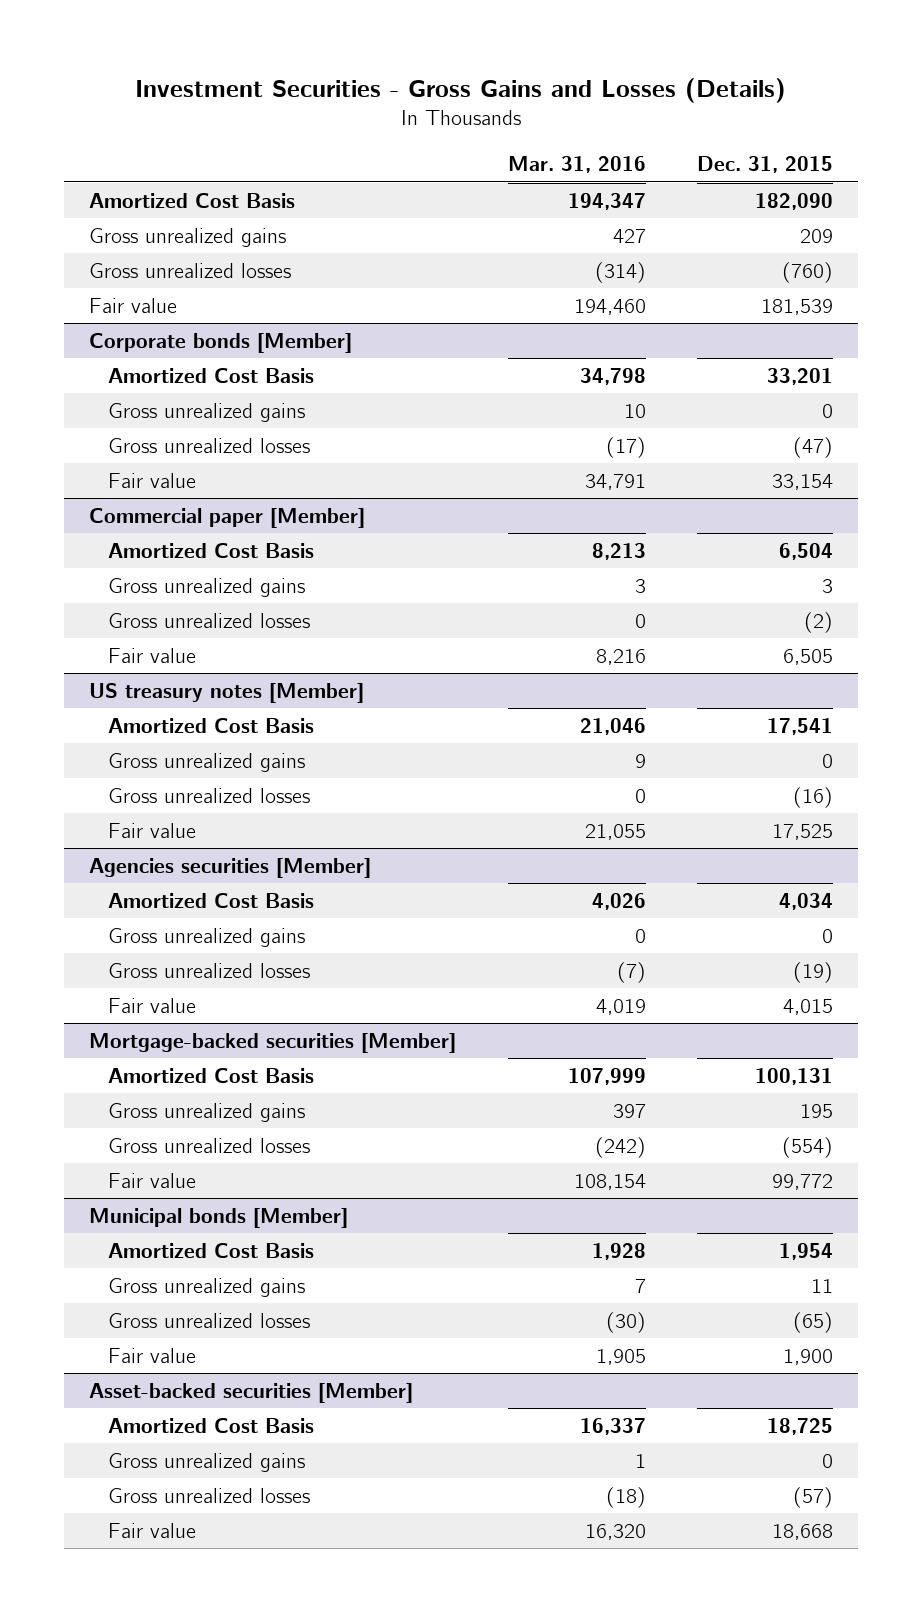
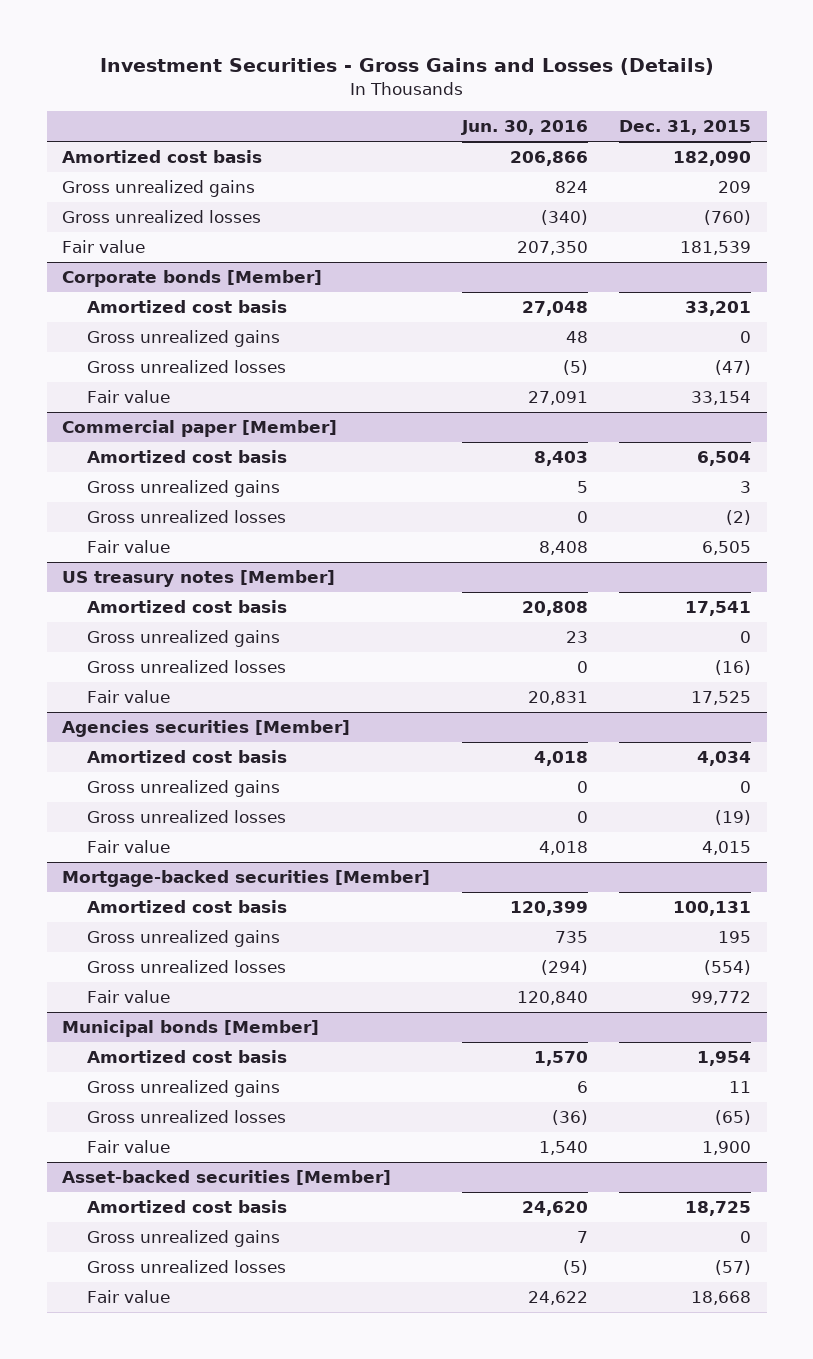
[507,156,646,174] Mar. 31, 2016 -> none
none -> [460,120,588,136] Jun. 30, 2016
[89,192,296,208] Amortized Cost Basis -> [62,150,263,164] Amortized cost basis
[107,367,314,383] Amortized Cost Basis -> [87,300,288,314] Amortized cost basis
[107,542,314,558] Amortized Cost Basis -> [87,450,288,464] Amortized cost basis
[107,717,314,733] Amortized Cost Basis -> [87,600,288,614] Amortized cost basis
[107,892,314,908] Amortized Cost Basis -> [87,750,288,764] Amortized cost basis
[107,1067,314,1083] Amortized Cost Basis -> [87,900,288,914] Amortized cost basis
[107,1242,314,1258] Amortized Cost Basis -> [87,1050,288,1064] Amortized cost basis
[107,1417,314,1433] Amortized Cost Basis -> [87,1200,288,1214] Amortized cost basis

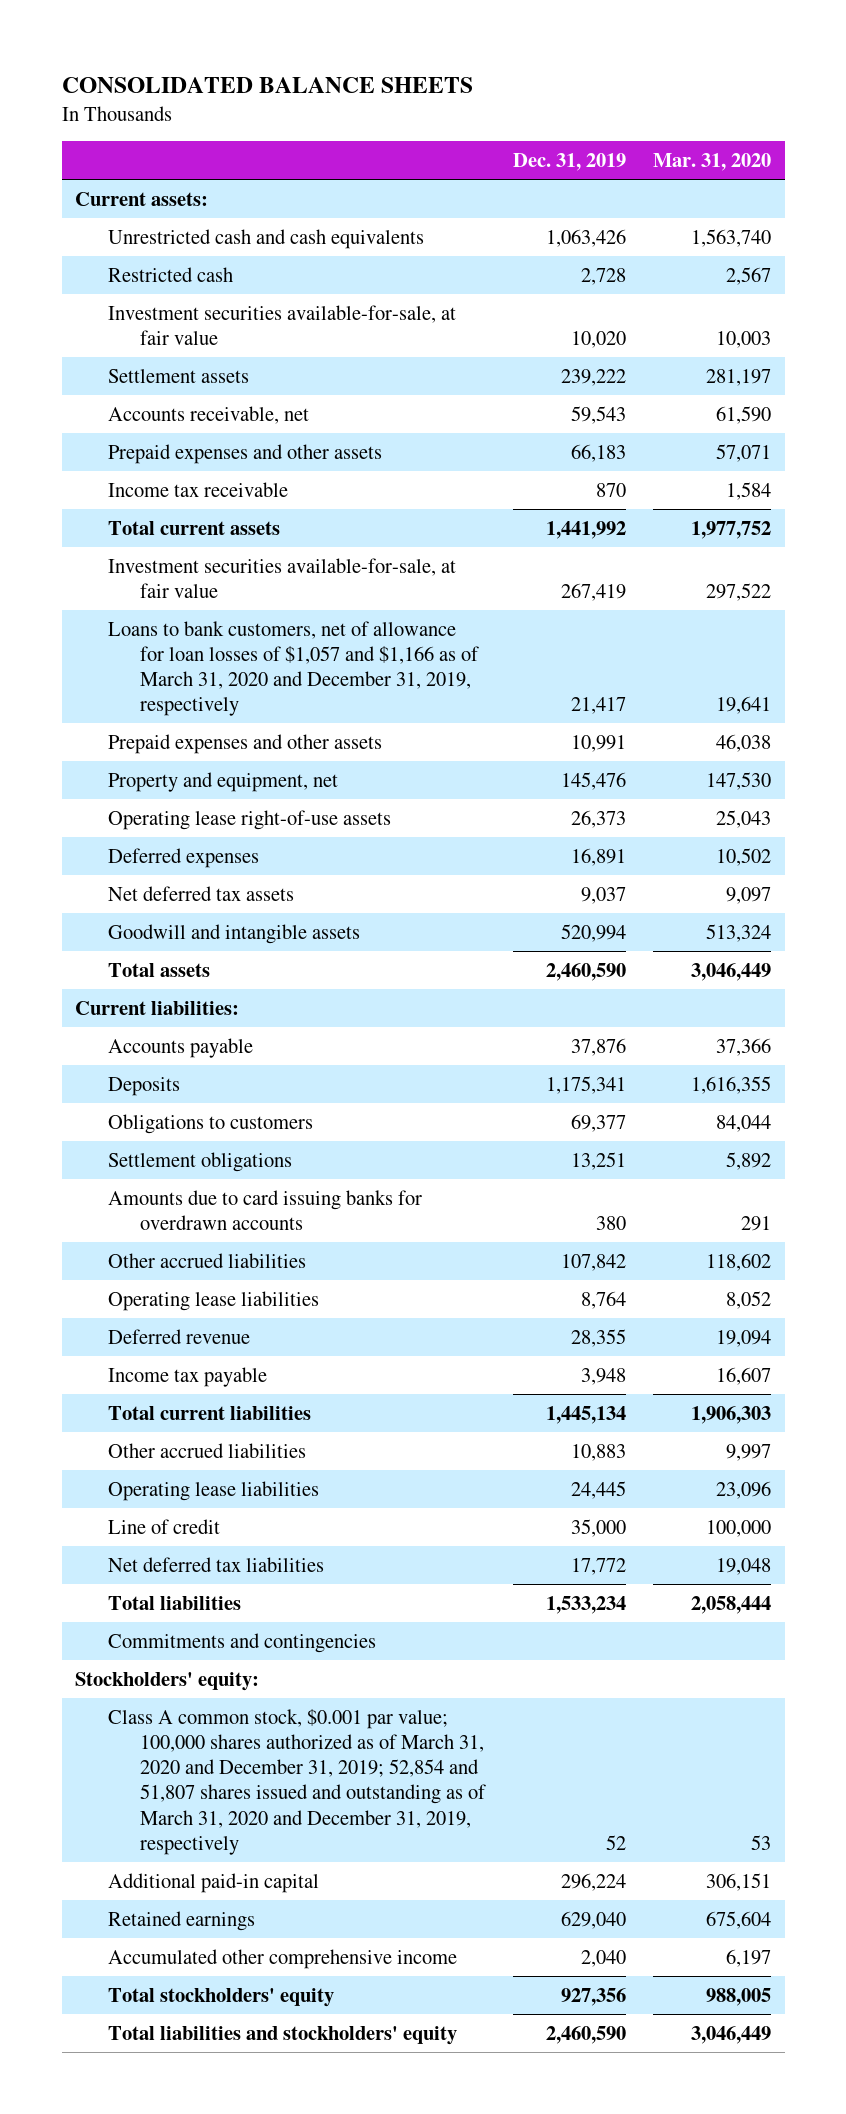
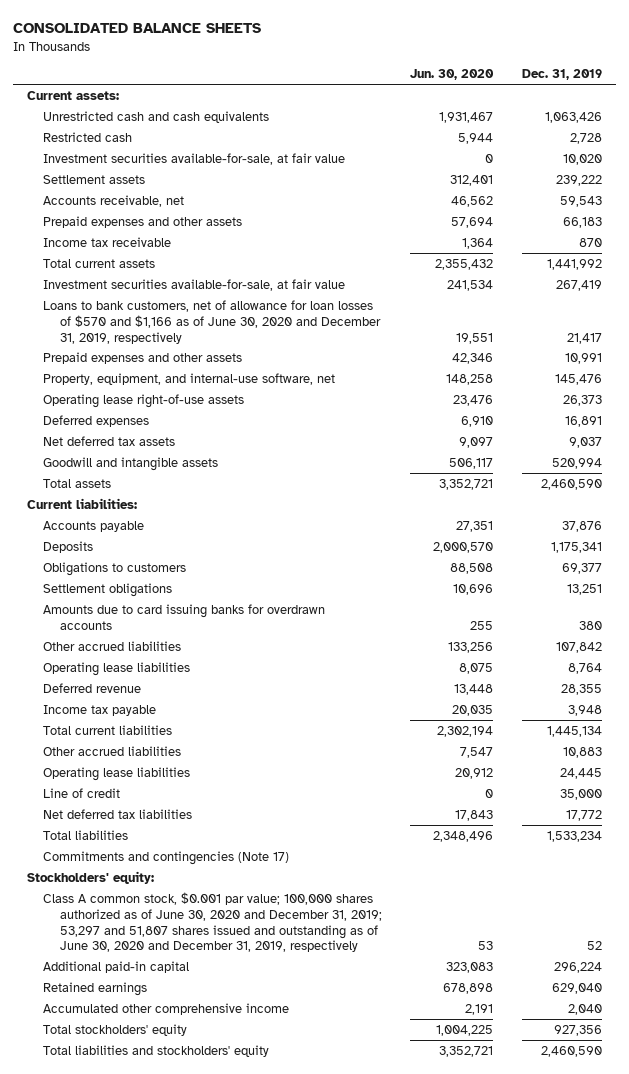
[653,152,772,171] Mar. 31, 2020 -> none
none -> [410,69,495,81] Jun. 30, 2020
[107,620,480,717] Loans to bank customers, net of allowance for loan losses of $1,057 and $1,166 as of March 31, 2020 and December 31, 2019, respectively -> [43,299,381,344] Loans to bank customers, net of allowance for loan losses of $570 and $1,166 as of June 30, 2020 and December 31, 2019, respectively
[107,771,338,792] Property and equipment, net -> [43,372,336,385] Property, equipment, and internal-use software, net
[107,1632,376,1653] Commitments and contingencies -> [43,850,290,865] Commitments and contingencies (Note 17)
[107,1708,487,1855] Class A common stock, $0.001 par value; 100,000 shares authorized as of March 31, 2020 and December 31, 2019; 52,854 and 51,807 shares issued and outstanding as of March 31, 2020 and December 31, 2019, respectively -> [43,891,382,953] Class A common stock, $0.001 par value; 100,000 shares authorized as of June 30, 2020 and December 31, 2019; 53,297 and 51,807 shares issued and outstanding as of June 30, 2020 and December 31, 2019, respectively

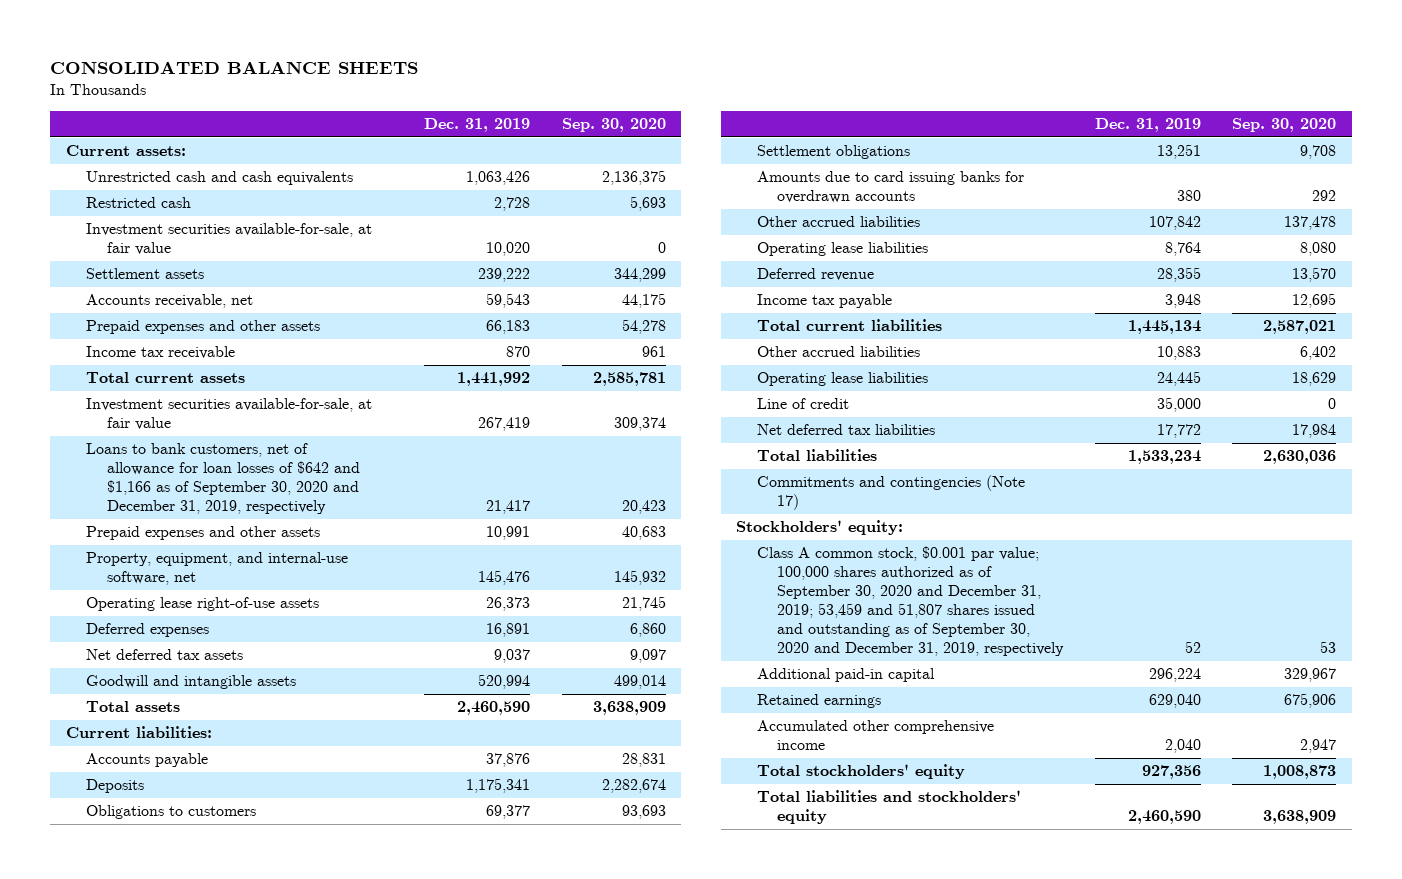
[410,69,495,81] Jun. 30, 2020 -> none
none -> [561,118,666,133] Sep. 30, 2020
[43,299,381,344] Loans to bank customers, net of allowance for loan losses of $570 and $1,166 as of June 30, 2020 and December 31, 2019, respectively -> [86,443,360,515] Loans to bank customers, net of allowance for loan losses of $642 and $1,166 as of September 30, 2020 and December 31, 2019, respectively
[43,891,382,953] Class A common stock, $0.001 par value; 100,000 shares authorized as of June 30, 2020 and December 31, 2019; 53,297 and 51,807 shares issued and outstanding as of June 30, 2020 and December 31, 2019, respectively -> [756,546,1065,656] Class A common stock, $0.001 par value; 100,000 shares authorized as of September 30, 2020 and December 31, 2019; 53,459 and 51,807 shares issued and outstanding as of September 30, 2020 and December 31, 2019, respectively

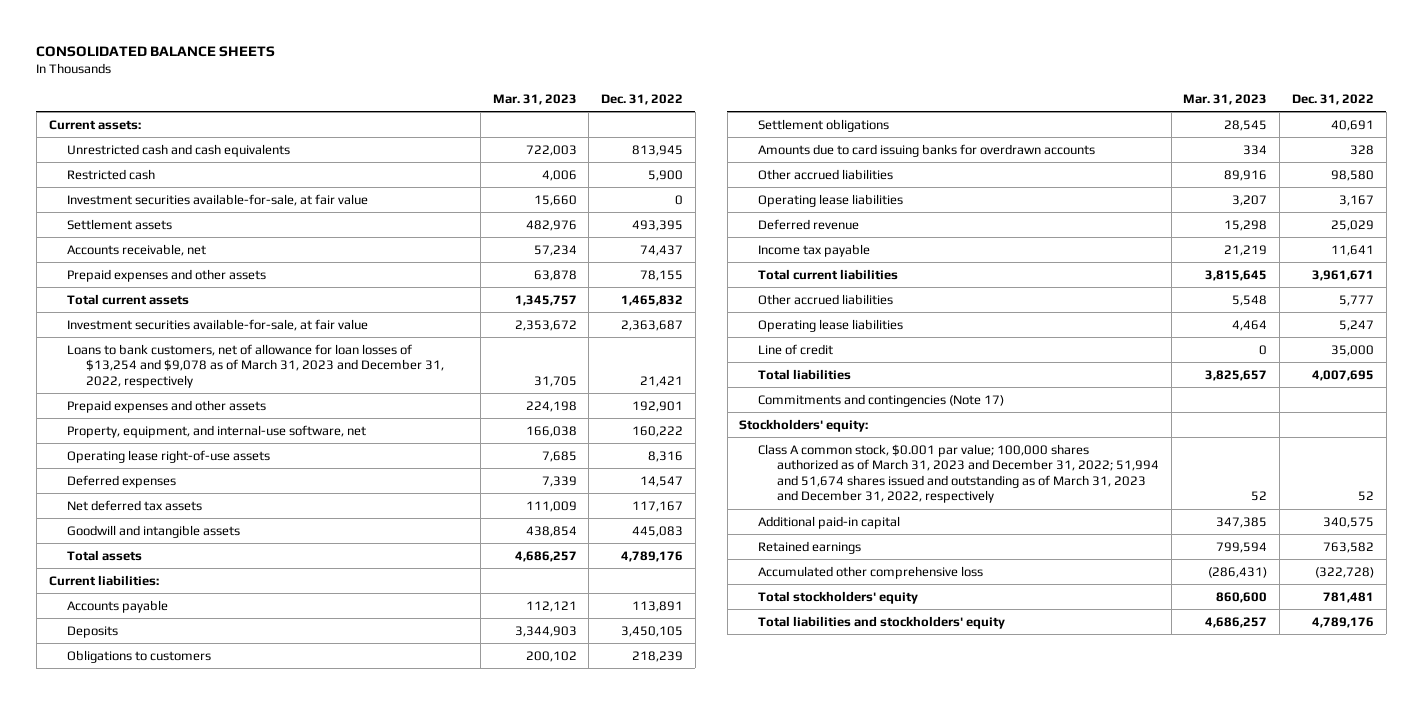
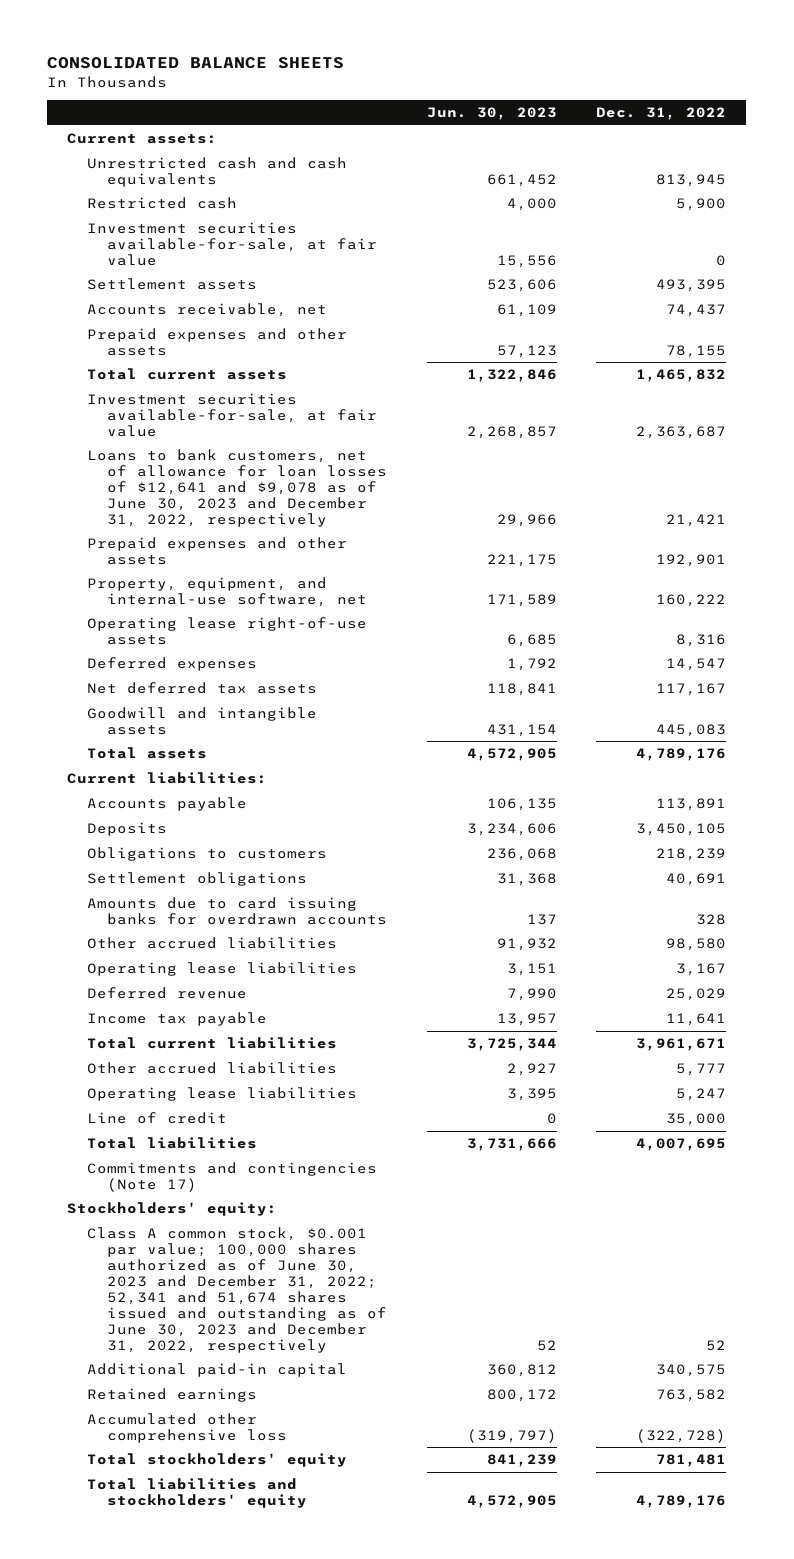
[492,94,577,106] Mar. 31, 2023 -> none
none -> [426,107,557,121] Jun. 30, 2023
[67,343,445,388] Loans to bank customers, net of allowance for loan losses of $13,254 and $9,078 as of March 31, 2023 and December 31, 2022, respectively -> [86,448,387,527] Loans to bank customers, net of allowance for loan losses of $12,641 and $9,078 as of June 30, 2023 and December 31, 2022, respectively
[758,443,1160,504] Class A common stock, $0.001 par value; 100,000 shares authorized as of March 31, 2023 and December 31, 2022; 51,994 and 51,674 shares issued and outstanding as of March 31, 2023 and December 31, 2022, respectively -> [86,1226,387,1353] Class A common stock, $0.001 par value; 100,000 shares authorized as of June 30, 2023 and December 31, 2022; 52,341 and 51,674 shares issued and outstanding as of June 30, 2023 and December 31, 2022, respectively

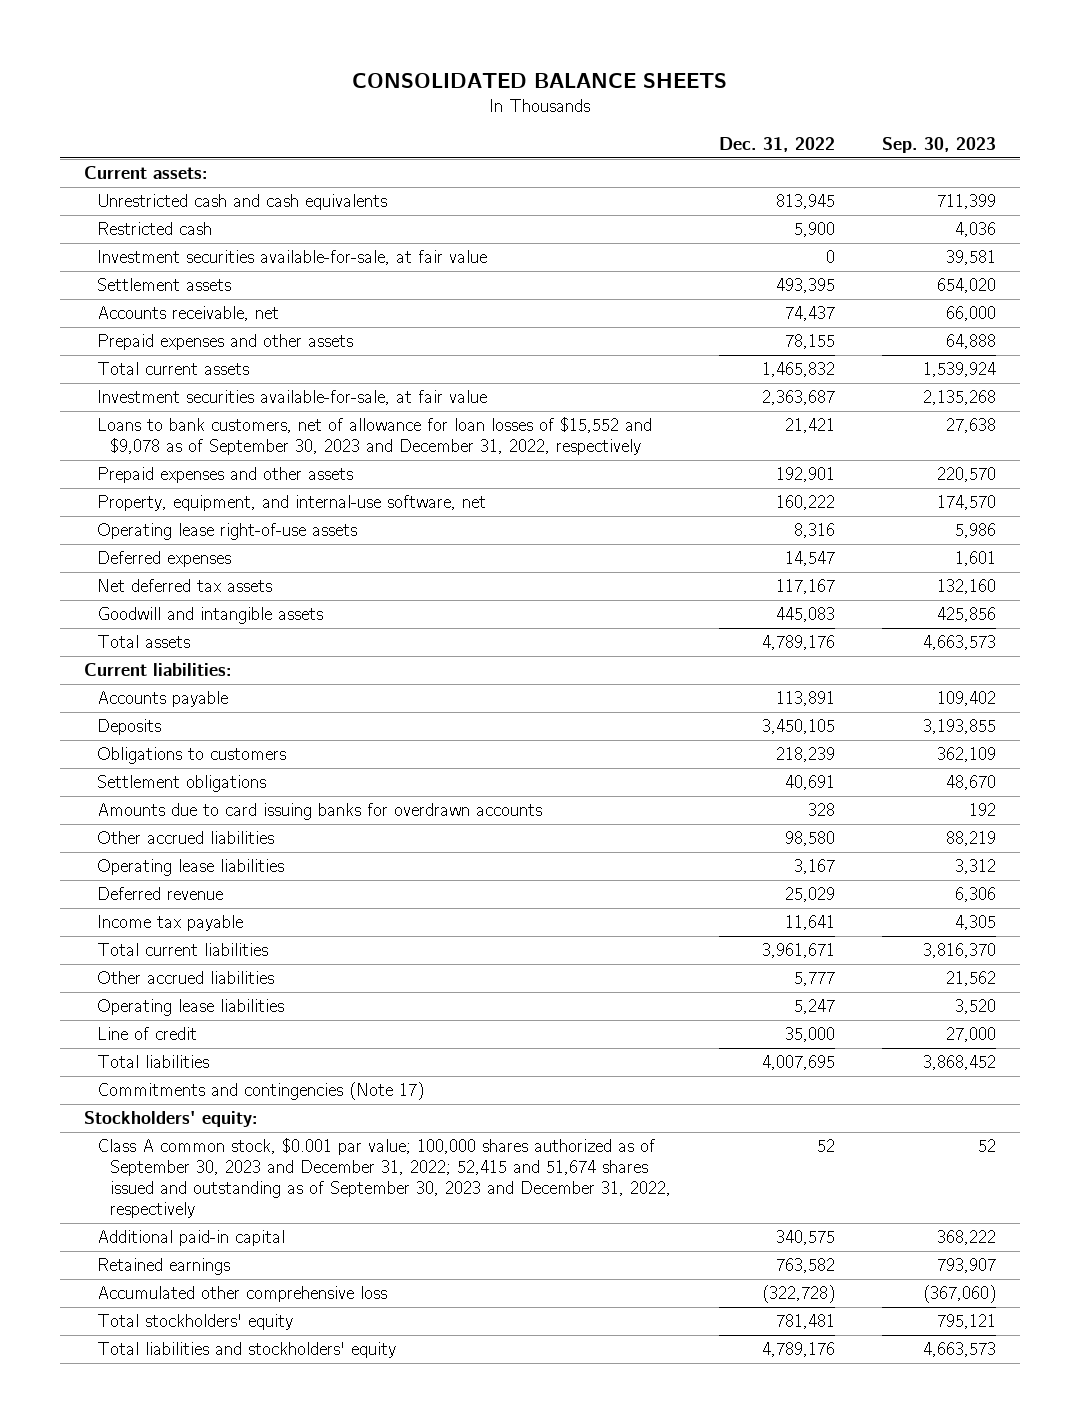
[426,107,557,121] Jun. 30, 2023 -> none
none -> [882,137,997,154] Sep. 30, 2023
[86,448,387,527] Loans to bank customers, net of allowance for loan losses of $12,641 and $9,078 as of June 30, 2023 and December 31, 2022, respectively -> [96,417,652,456] Loans to bank customers, net of allowance for loan losses of $15,552 and $9,078 as of September 30, 2023 and December 31, 2022, respectively
[86,1226,387,1353] Class A common stock, $0.001 par value; 100,000 shares authorized as of June 30, 2023 and December 31, 2022; 52,341 and 51,674 shares issued and outstanding as of June 30, 2023 and December 31, 2022, respectively -> [96,1138,671,1219] Class A common stock, $0.001 par value; 100,000 shares authorized as of September 30, 2023 and December 31, 2022; 52,415 and 51,674 shares issued and outstanding as of September 30, 2023 and December 31, 2022, respectively

